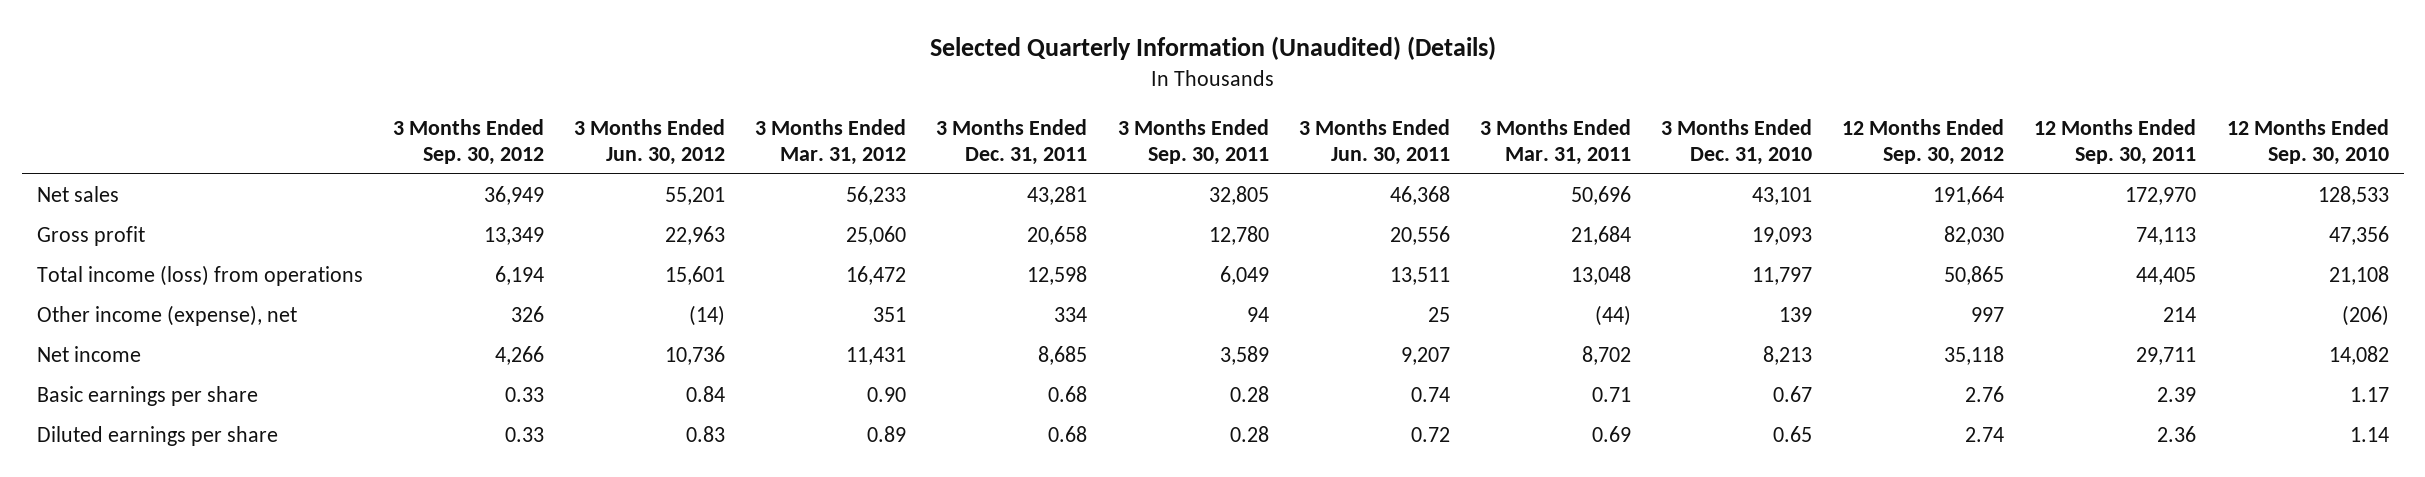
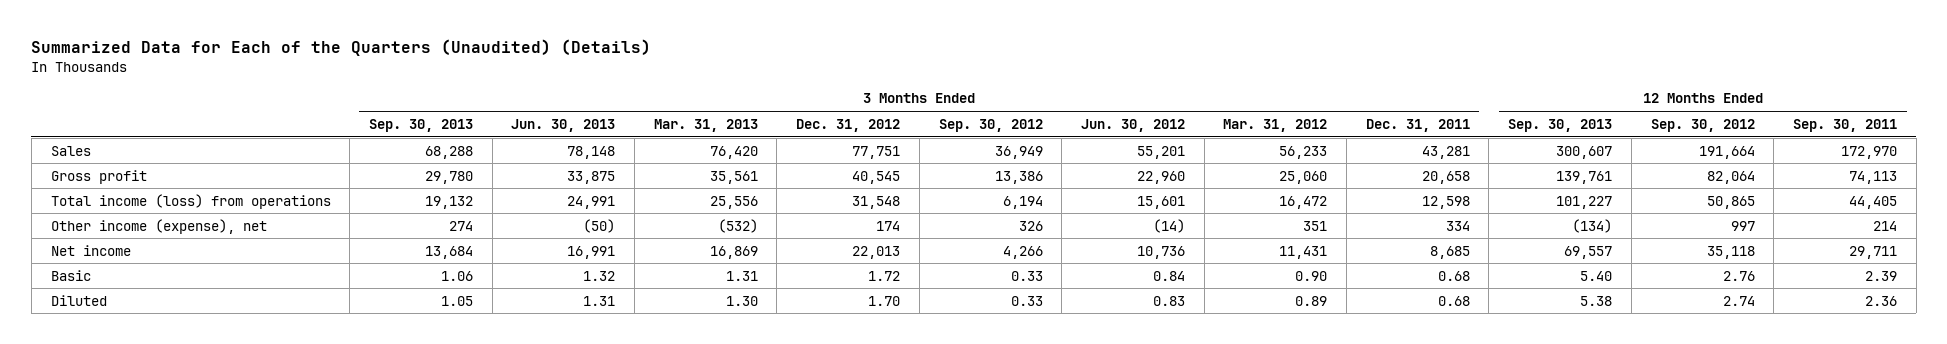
[929,36,1496,61] Selected Quarterly Information (Unaudited) (Details) -> [31,38,652,56] Summarized Data for Each of the Quarters (Unaudited) (Details)
[1117,119,1269,166] 3 Months Ended Sep. 30, 2011 -> none
[1298,119,1450,166] 3 Months Ended Jun. 30, 2011 -> none
[1479,119,1631,166] 3 Months Ended Mar. 31, 2011 -> none
[1661,119,1813,166] 3 Months Ended Dec. 31, 2010 -> none
[2226,119,2389,166] 12 Months Ended Sep. 30, 2010 -> none
none -> [368,118,473,132] Sep. 30, 2013
none -> [511,118,616,132] Jun. 30, 2013
none -> [653,118,758,132] Mar. 31, 2013
none -> [796,118,901,132] Dec. 31, 2012
none -> [1508,118,1613,132] Sep. 30, 2013
[36,186,119,203] Net sales -> [50,145,91,156] Sales
[484,227,545,246] 13,349 -> [994,170,1043,184] 13,386
[665,226,726,246] 22,963 -> [1136,170,1185,184] 22,960
[1944,226,2005,246] 82,030 -> [1706,170,1755,184] 82,064
[36,386,258,407] Basic earnings per share -> [50,269,91,281] Basic
[36,426,278,447] Diluted earnings per share -> [50,294,107,306] Diluted

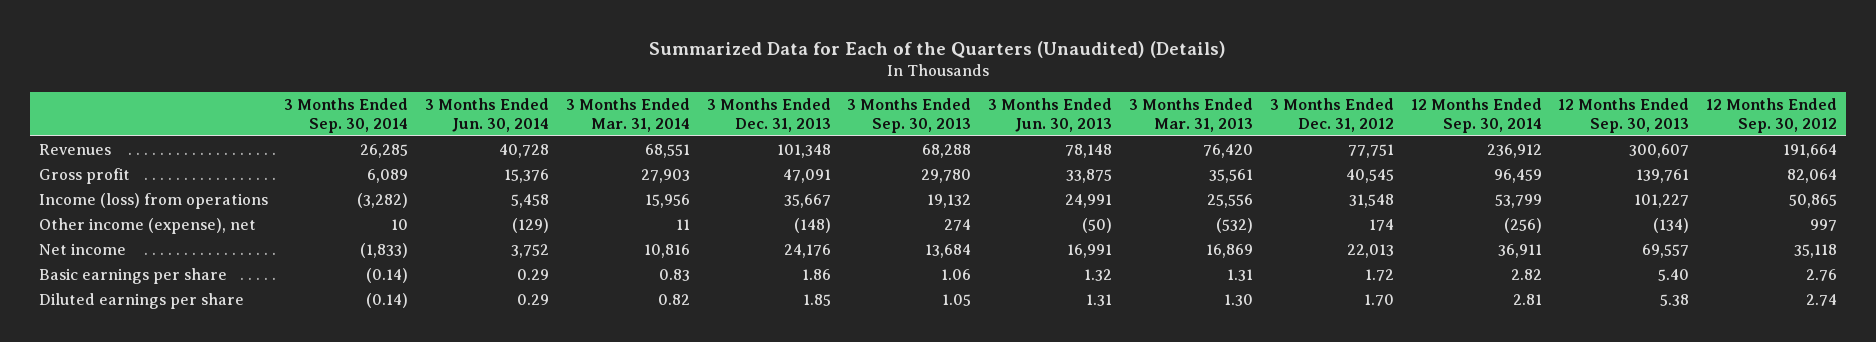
[938,118,1043,132] Sep. 30, 2012 -> none
[1080,118,1185,132] Jun. 30, 2012 -> none
[1223,118,1328,132] Mar. 31, 2012 -> none
[1365,118,1470,132] Dec. 31, 2011 -> none
[1792,118,1897,132] Sep. 30, 2011 -> none
none -> [284,97,409,134] 3 Months Ended Sep. 30, 2014
none -> [425,97,550,133] 3 Months Ended Jun. 30, 2014
none -> [565,97,690,133] 3 Months Ended Mar. 31, 2014
none -> [706,97,831,133] 3 Months Ended Dec. 31, 2013
none -> [1410,97,1542,134] 12 Months Ended Sep. 30, 2014
[50,145,91,156] Sales -> [38,143,111,155] Revenues
[50,193,331,209] Total income (loss) from operations -> [38,192,268,209] Income (loss) from operations
[50,269,91,281] Basic -> [38,267,227,284] Basic earnings per share
[50,294,107,306] Diluted -> [38,292,244,309] Diluted earnings per share

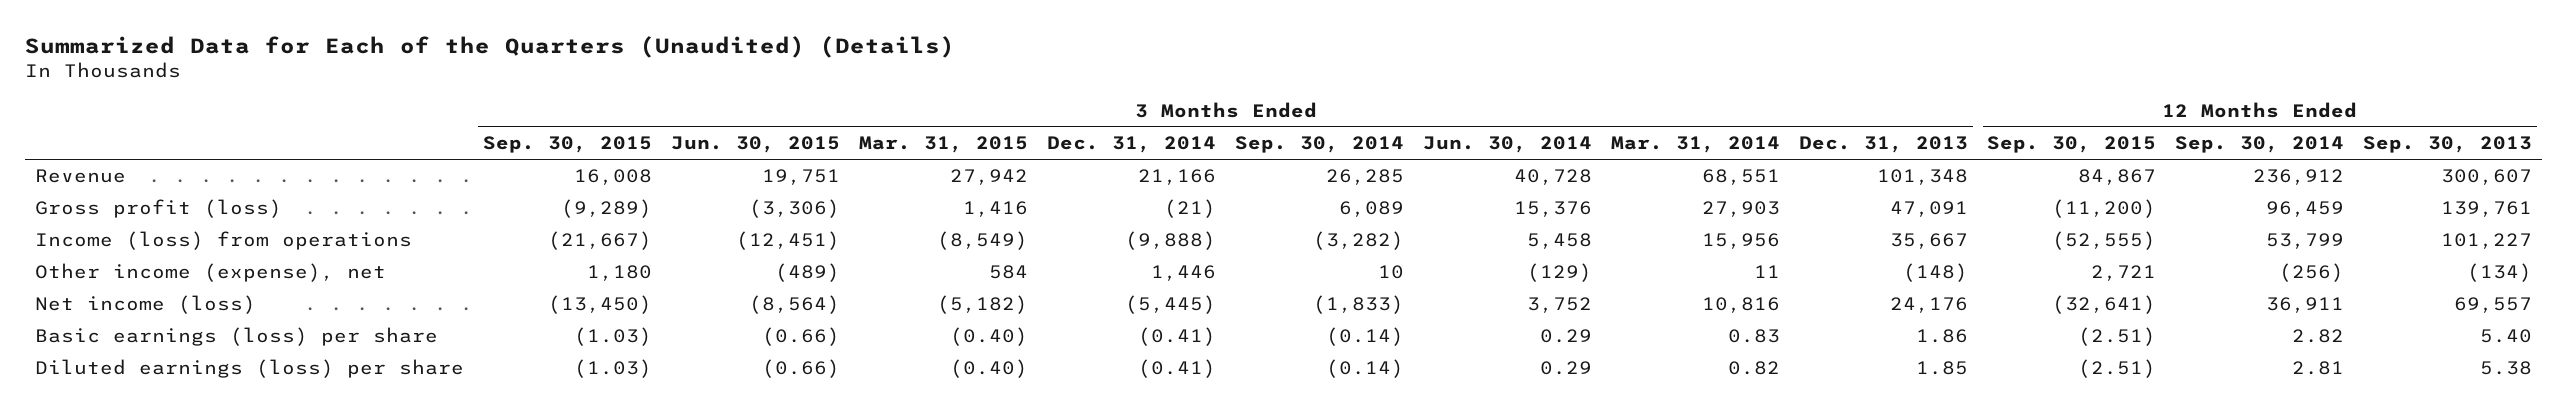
[847,97,972,134] 3 Months Ended Sep. 30, 2013 -> none
[988,97,1113,133] 3 Months Ended Jun. 30, 2013 -> none
[1128,97,1253,133] 3 Months Ended Mar. 31, 2013 -> none
[1269,97,1394,133] 3 Months Ended Dec. 31, 2012 -> none
[1706,97,1838,134] 12 Months Ended Sep. 30, 2012 -> none
none -> [482,136,652,154] Sep. 30, 2015
none -> [670,136,840,154] Jun. 30, 2015
none -> [859,136,1029,154] Mar. 31, 2015
none -> [1047,136,1217,154] Dec. 31, 2014
none -> [1987,136,2157,154] Sep. 30, 2015
[38,143,111,155] Revenues -> [34,169,126,184] Revenue
[38,167,130,184] Gross profit -> [34,199,282,219] Gross profit (loss)
[38,242,126,255] Net income -> [34,295,256,315] Net income (loss)
[38,267,227,284] Basic earnings per share -> [34,327,438,347] Basic earnings (loss) per share
[38,292,244,309] Diluted earnings per share -> [34,359,464,379] Diluted earnings (loss) per share

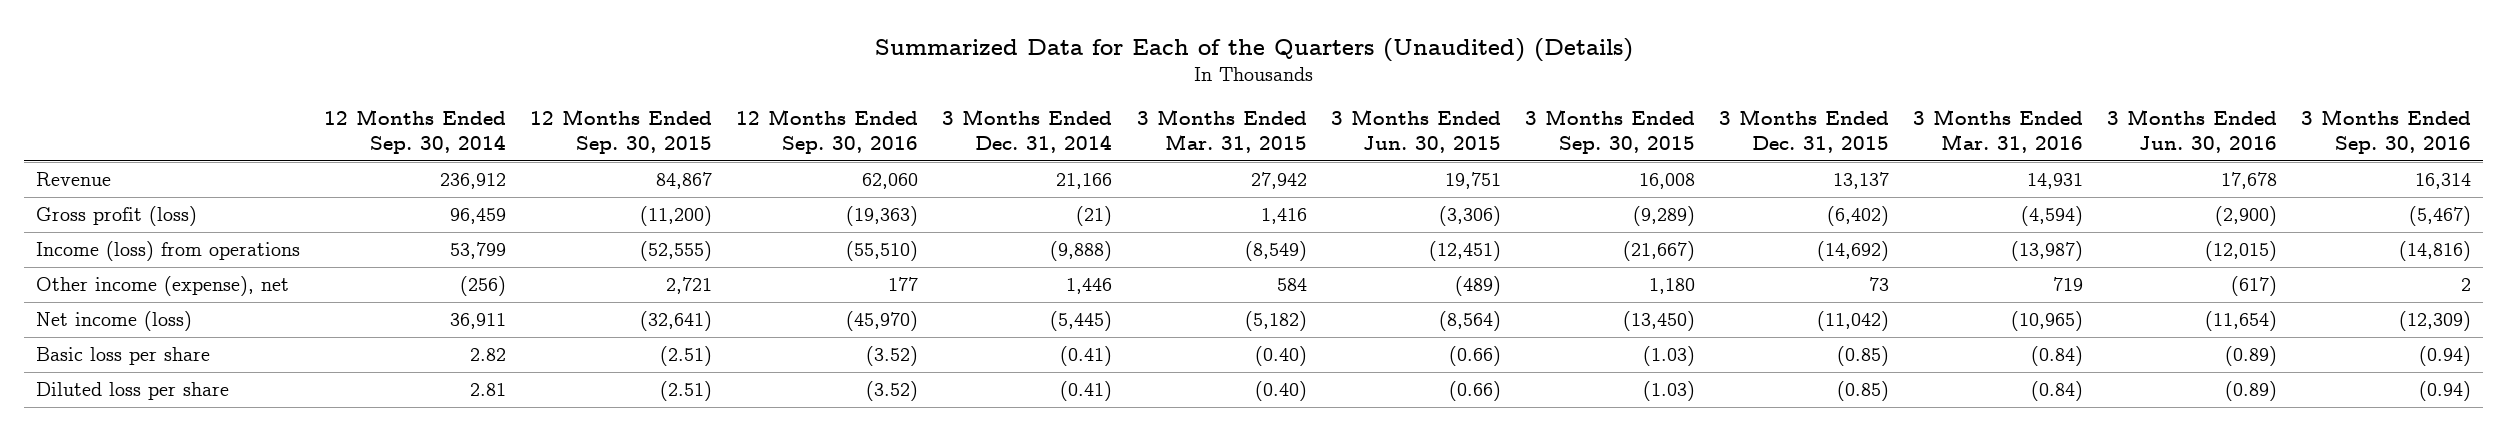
[1235,136,1405,154] Sep. 30, 2014 -> none
[1423,136,1593,154] Jun. 30, 2014 -> none
[1611,136,1781,154] Mar. 31, 2014 -> none
[1799,136,1969,154] Dec. 31, 2013 -> none
[2363,136,2533,154] Sep. 30, 2013 -> none
none -> [736,109,919,155] 12 Months Ended Sep. 30, 2016
none -> [1718,109,1889,154] 3 Months Ended Dec. 31, 2015
none -> [1912,109,2083,154] 3 Months Ended Mar. 31, 2016
none -> [2106,109,2277,154] 3 Months Ended Jun. 30, 2016
none -> [2300,109,2471,155] 3 Months Ended Sep. 30, 2016
[34,327,438,347] Basic earnings (loss) per share -> [36,347,211,366] Basic loss per share
[34,359,464,379] Diluted earnings (loss) per share -> [36,382,230,401] Diluted loss per share

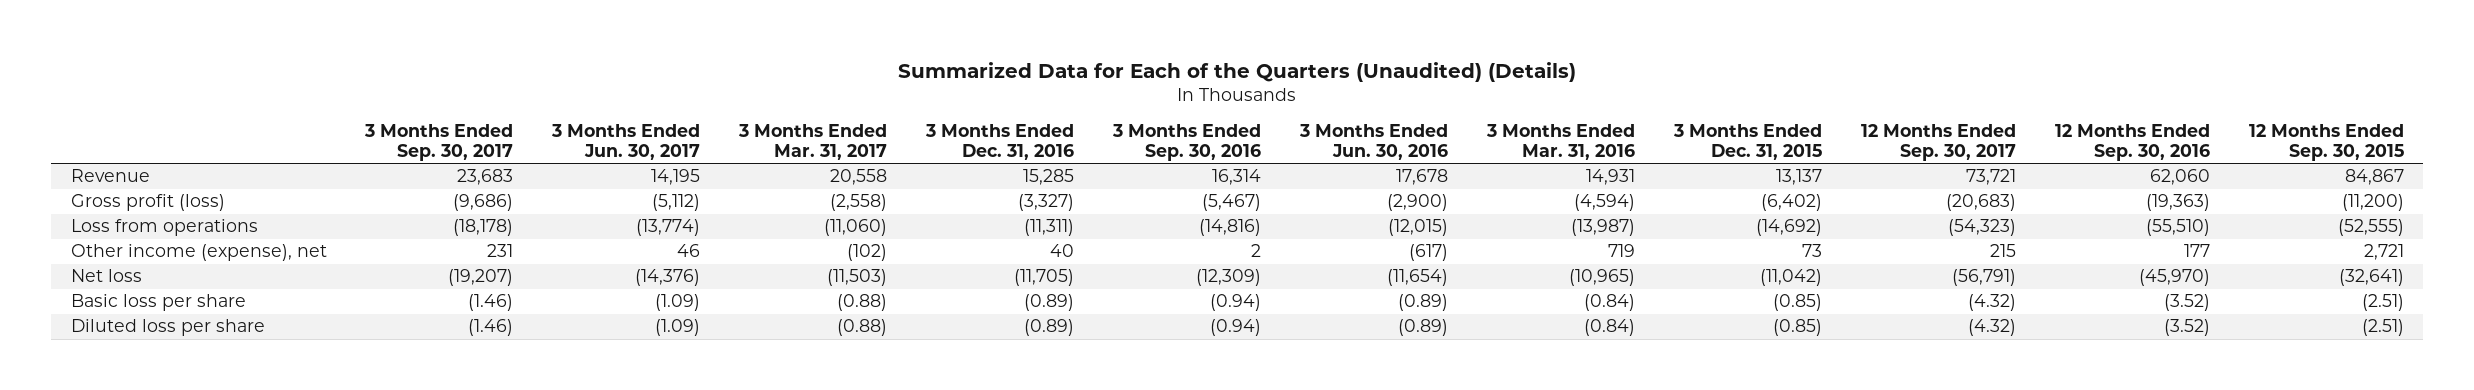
[324,109,507,155] 12 Months Ended Sep. 30, 2014 -> none
[942,109,1113,154] 3 Months Ended Dec. 31, 2014 -> none
[1136,109,1307,154] 3 Months Ended Mar. 31, 2015 -> none
[1330,109,1501,154] 3 Months Ended Jun. 30, 2015 -> none
[1524,109,1695,155] 3 Months Ended Sep. 30, 2015 -> none
none -> [364,124,514,162] 3 Months Ended Sep. 30, 2017
none -> [551,124,701,161] 3 Months Ended Jun. 30, 2017
none -> [738,124,888,161] 3 Months Ended Mar. 31, 2017
none -> [925,124,1075,161] 3 Months Ended Dec. 31, 2016
none -> [1860,124,2016,162] 12 Months Ended Sep. 30, 2017
[36,241,301,262] Income (loss) from operations -> [70,219,258,237] Loss from operations
[36,311,193,332] Net income (loss) -> [70,269,142,283] Net loss

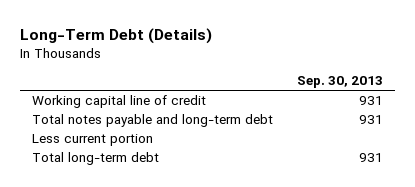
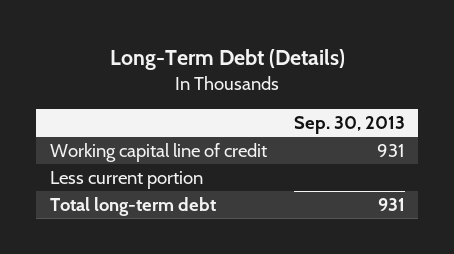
[31,114,273,128] Total notes payable and long-term debt -> none

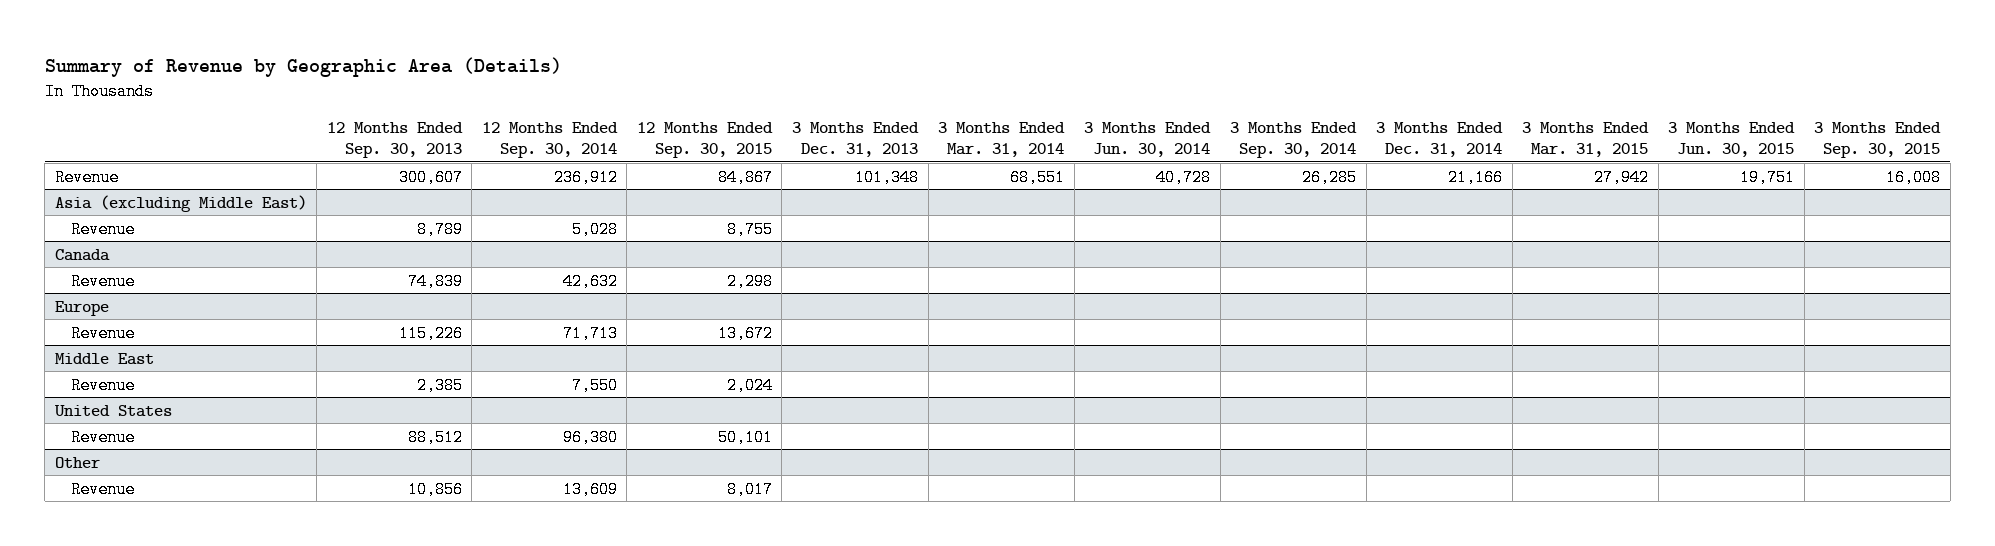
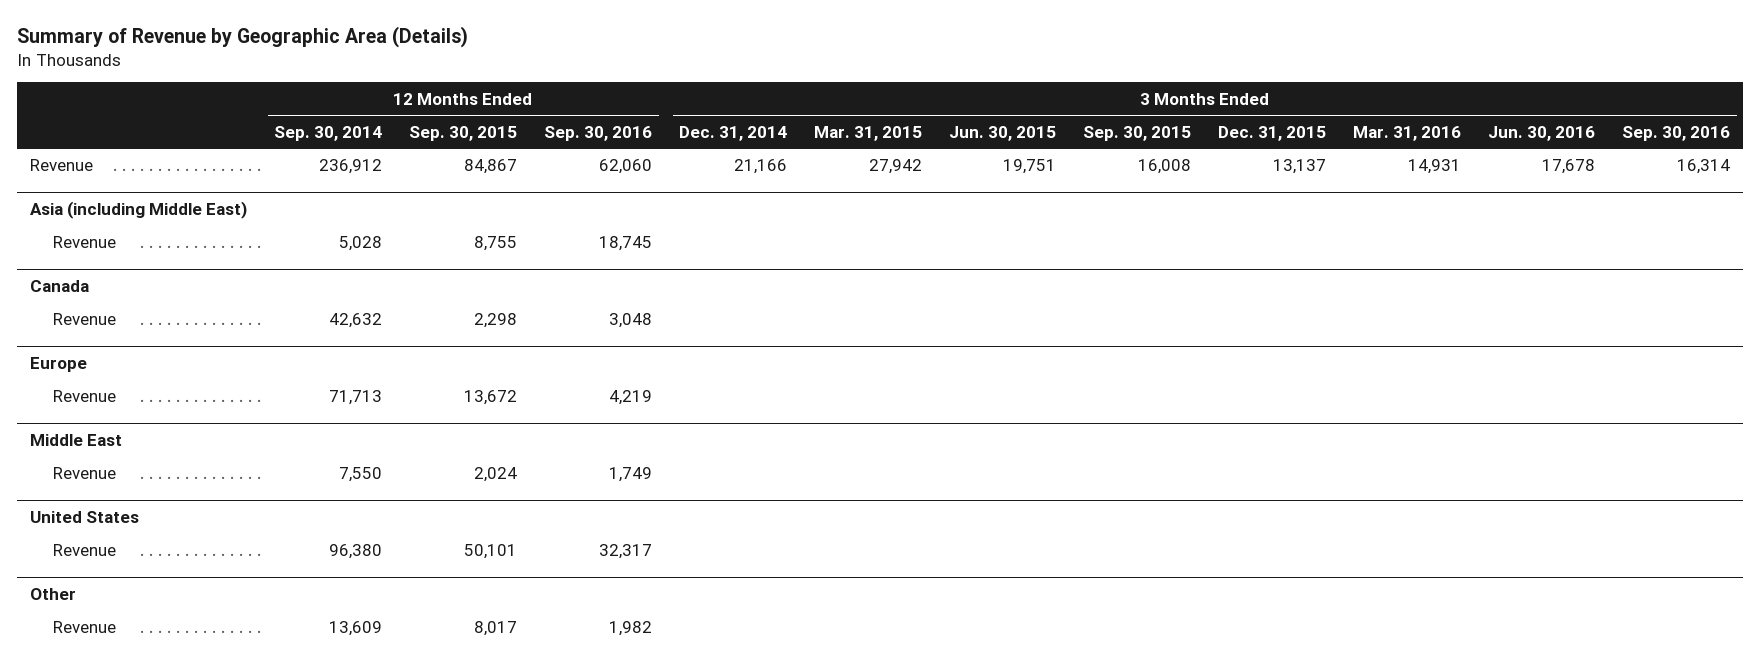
[326,121,463,158] 12 Months Ended Sep. 30, 2013 -> none
[792,121,920,157] 3 Months Ended Dec. 31, 2013 -> none
[938,121,1066,157] 3 Months Ended Mar. 31, 2014 -> none
[1084,121,1212,157] 3 Months Ended Jun. 30, 2014 -> none
[1230,121,1358,158] 3 Months Ended Sep. 30, 2014 -> none
none -> [544,125,653,141] Sep. 30, 2016
none -> [1218,125,1327,141] Dec. 31, 2015
none -> [1353,125,1462,141] Mar. 31, 2016
none -> [1488,125,1596,141] Jun. 30, 2016
none -> [1621,125,1730,141] Sep. 30, 2016
[54,194,307,212] Asia (excluding Middle East) -> [30,201,248,220] Asia (including Middle East)

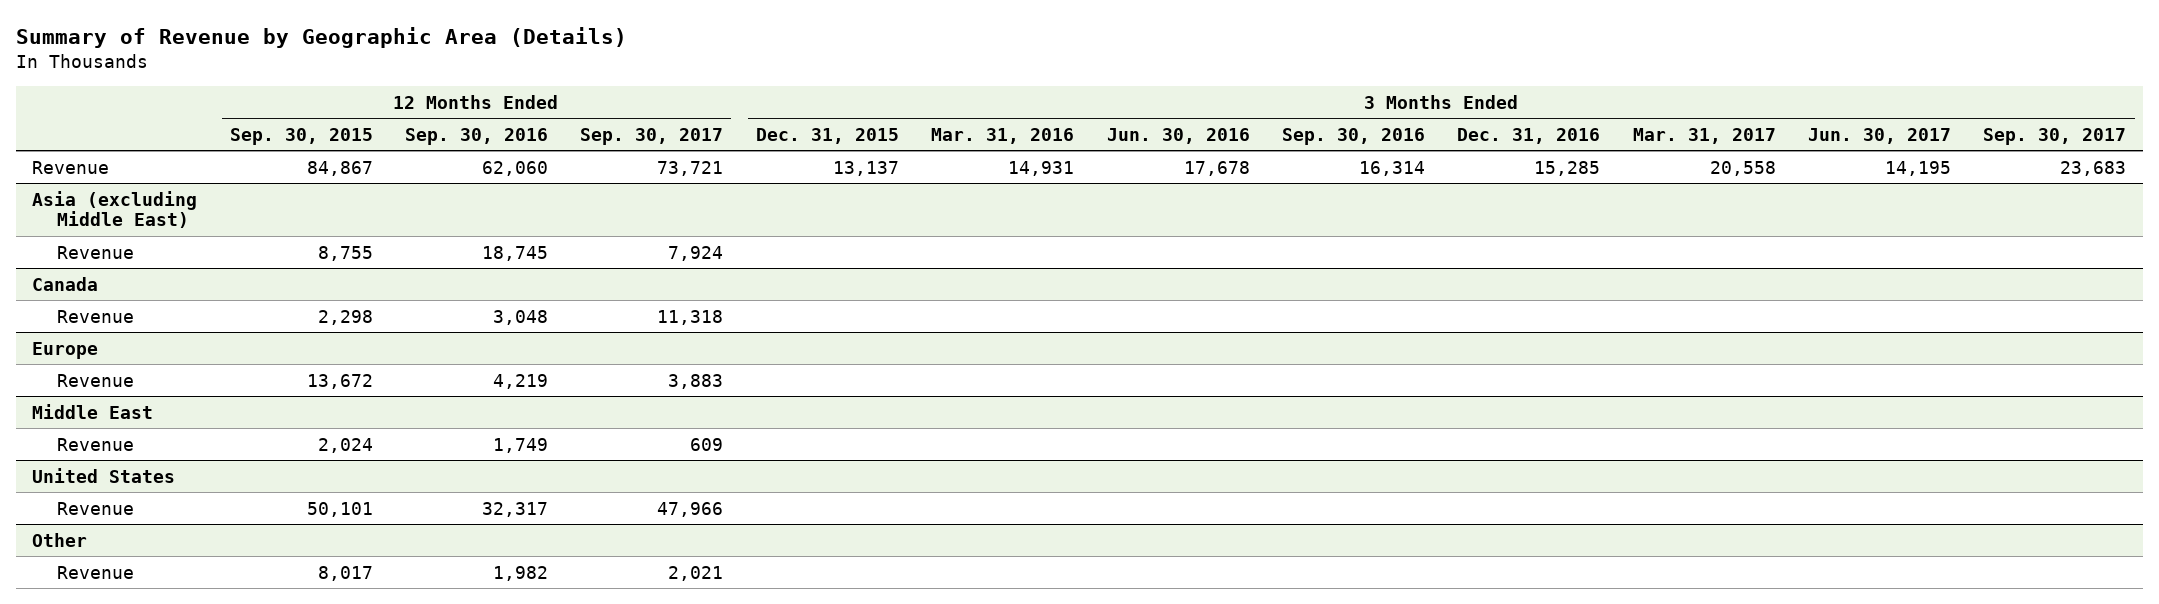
[274,125,383,141] Sep. 30, 2014 -> none
[679,125,788,141] Dec. 31, 2014 -> none
[814,125,923,141] Mar. 31, 2015 -> none
[949,125,1057,141] Jun. 30, 2015 -> none
[1083,125,1192,141] Sep. 30, 2015 -> none
none -> [580,127,724,145] Sep. 30, 2017
none -> [1457,127,1601,144] Dec. 31, 2016
none -> [1632,127,1776,144] Mar. 31, 2017
none -> [1808,127,1952,144] Jun. 30, 2017
none -> [1983,127,2127,145] Sep. 30, 2017
[30,201,248,220] Asia (including Middle East) -> [32,190,198,229] Asia (excluding Middle East)

